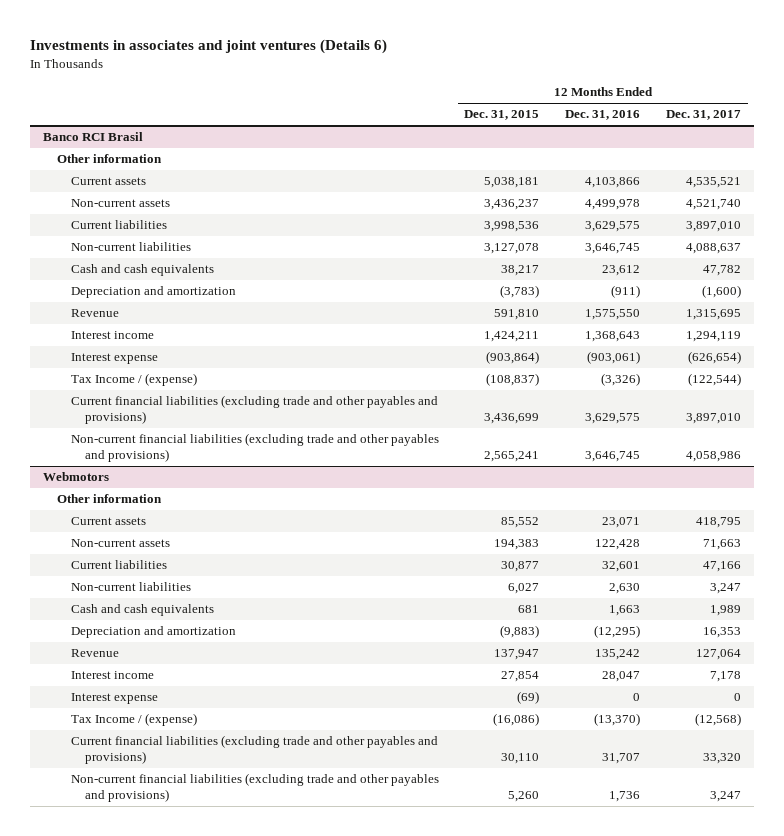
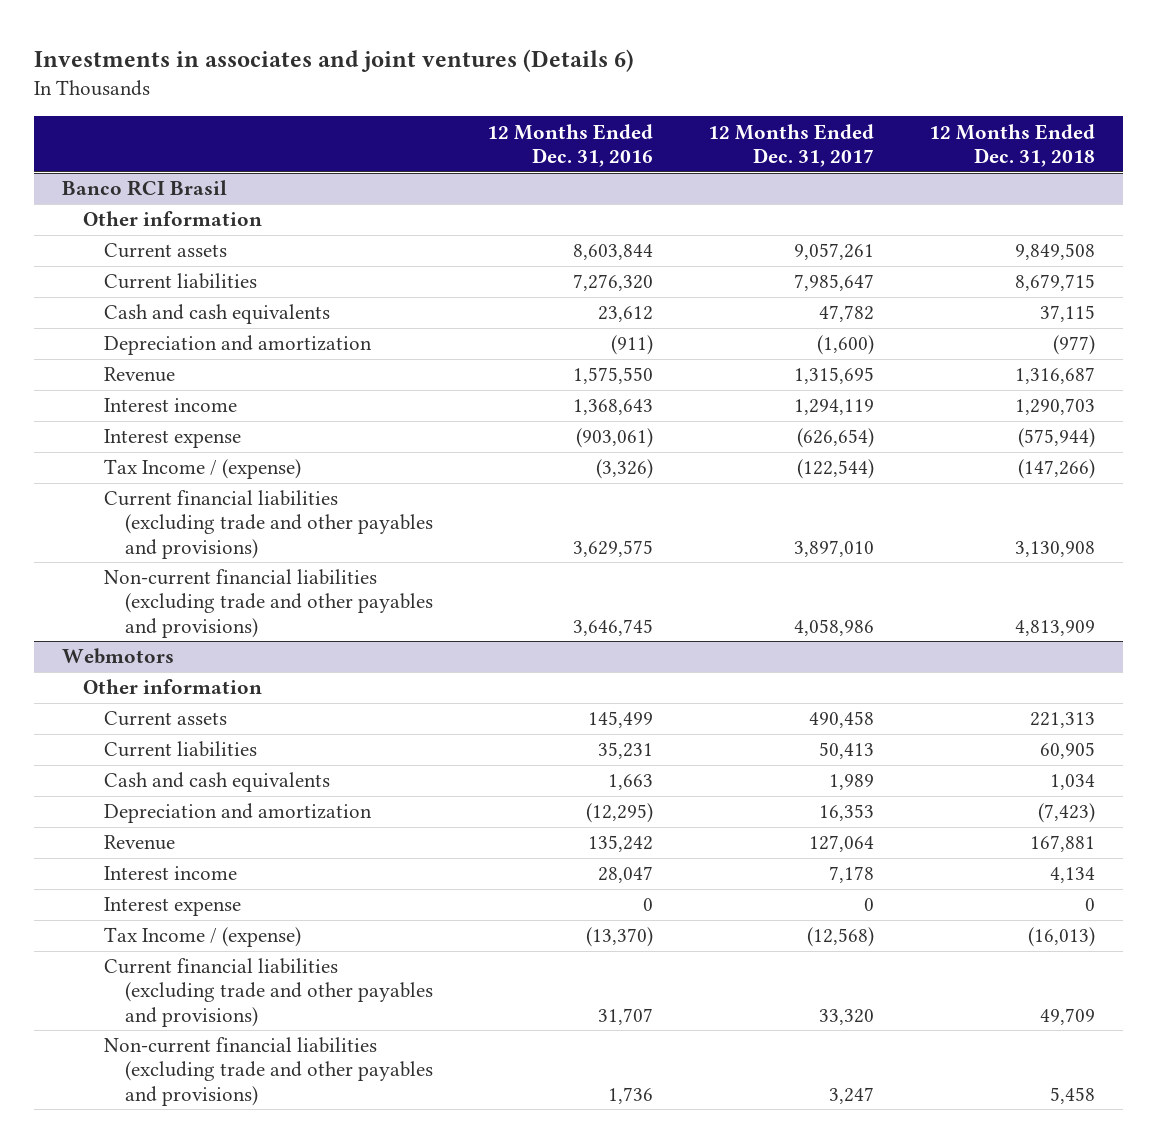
[464,110,540,121] Dec. 31, 2015 -> none
none -> [929,123,1096,167] 12 Months Ended Dec. 31, 2018
[70,199,170,208] Non-current assets -> none
[70,242,191,252] Non-current liabilities -> none
[585,177,641,189] 4,103,866 -> [573,244,654,261] 8,603,844
[686,177,742,189] 4,535,521 -> [794,243,875,261] 9,057,261
[585,221,641,233] 3,629,575 -> [573,274,654,292] 7,276,320
[686,221,742,233] 3,897,010 -> [794,274,875,292] 7,985,647
[70,539,170,548] Non-current assets -> none
[70,582,191,592] Non-current liabilities -> none
[602,517,641,529] 23,071 -> [588,711,654,729] 145,499
[696,517,742,529] 418,795 -> [809,711,875,729] 490,458
[602,561,641,573] 32,601 -> [598,742,654,760] 35,231
[703,561,742,573] 47,166 -> [819,742,875,760] 50,413

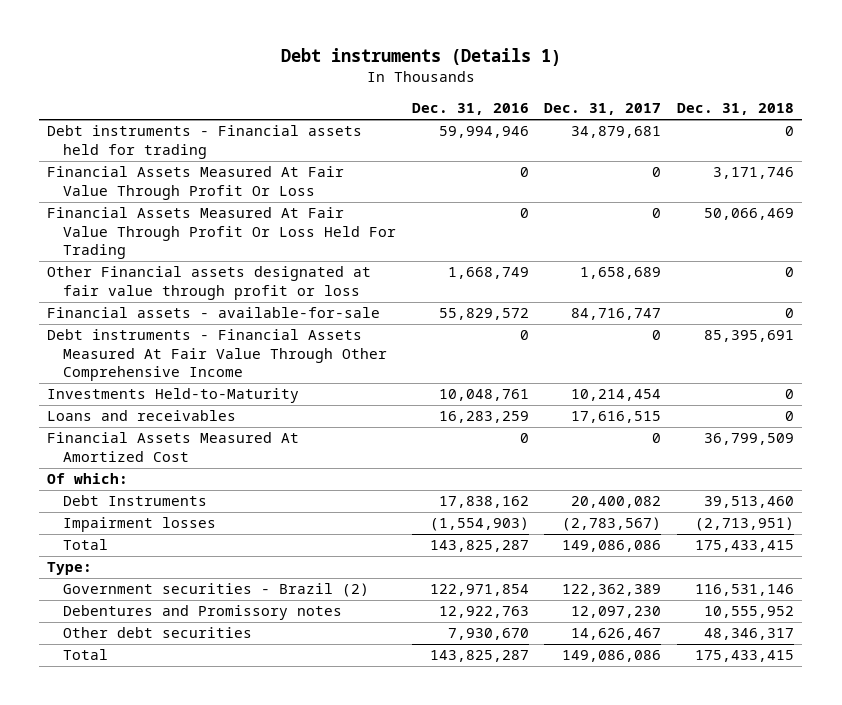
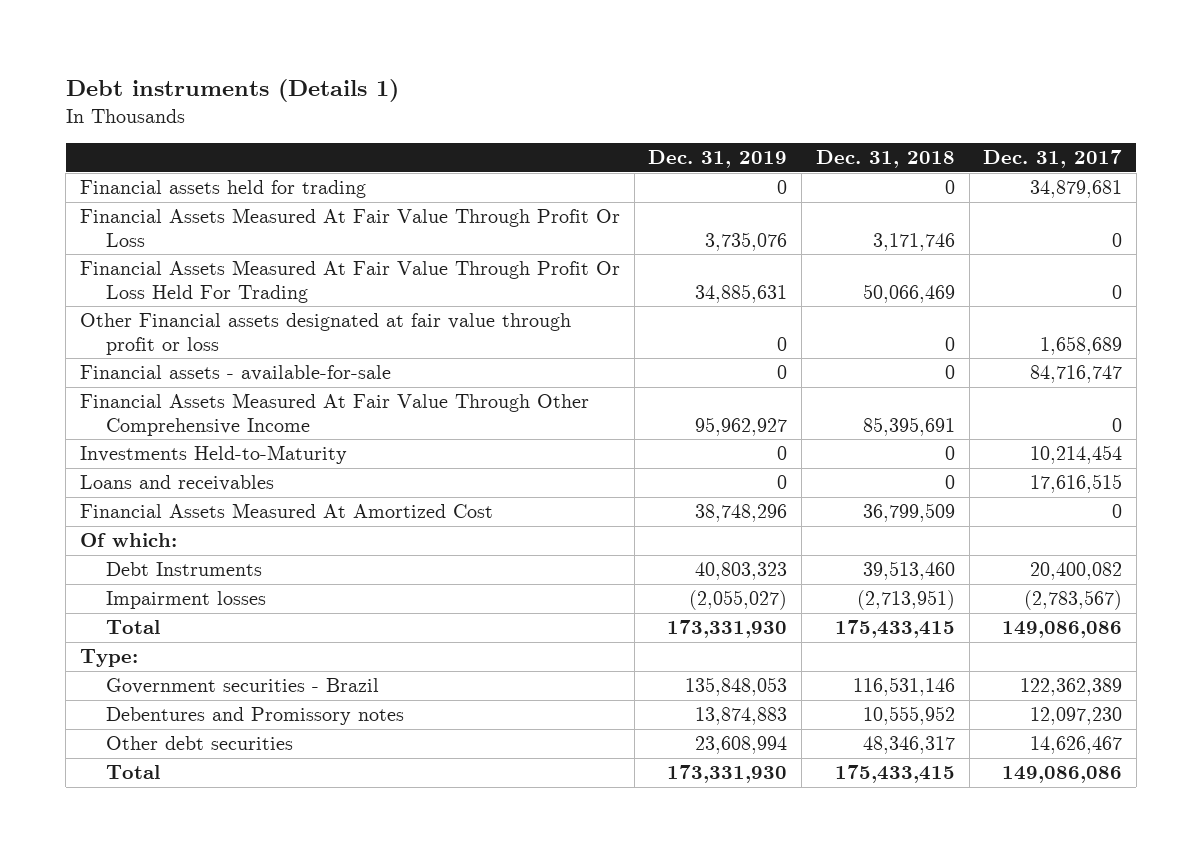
[411,103,529,116] Dec. 31, 2016 -> none
none -> [648,150,788,169] Dec. 31, 2019
[47,125,363,159] Debt instruments - Financial assets held for trading -> [79,180,366,199] Financial assets held for trading
[47,329,387,382] Debt instruments - Financial Assets Measured At Fair Value Through Other Comprehensive Income -> [79,393,589,436] Financial Assets Measured At Fair Value Through Other Comprehensive Income
[62,583,369,598] Government securities - Brazil (2) -> [105,678,379,695] Government securities - Brazil

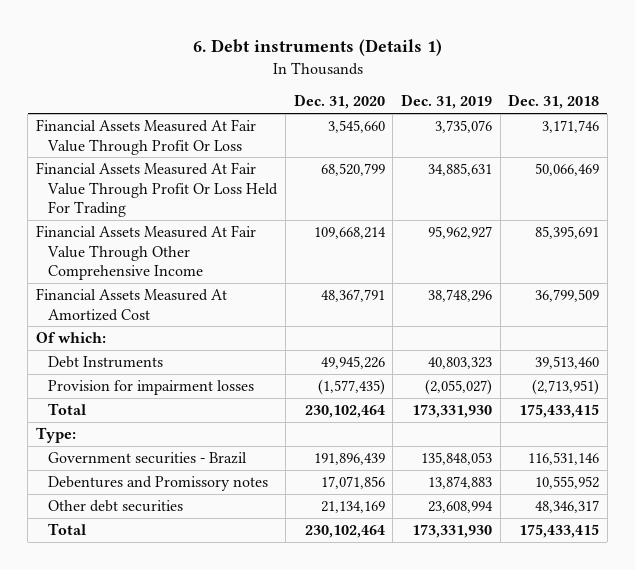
[65,79,399,103] Debt instruments (Details 1) -> [192,39,442,57] 6. Debt instruments (Details 1)
[983,150,1123,169] Dec. 31, 2017 -> none
none -> [293,94,385,110] Dec. 31, 2020
[79,180,366,199] Financial assets held for trading -> none
[79,313,571,355] Other Financial assets designated at fair value through profit or loss -> none
[79,365,391,382] Financial assets - available-for-sale -> none
[79,445,347,465] Investments Held-to-Maturity -> none
[79,475,274,492] Loans and receivables -> none
[105,591,266,610] Impairment losses -> [48,379,255,395] Provision for impairment losses

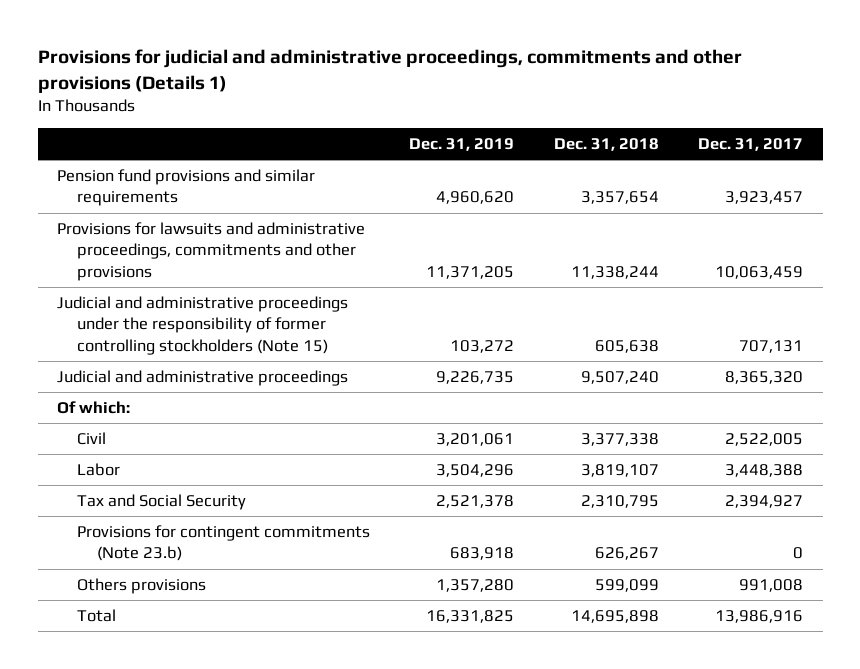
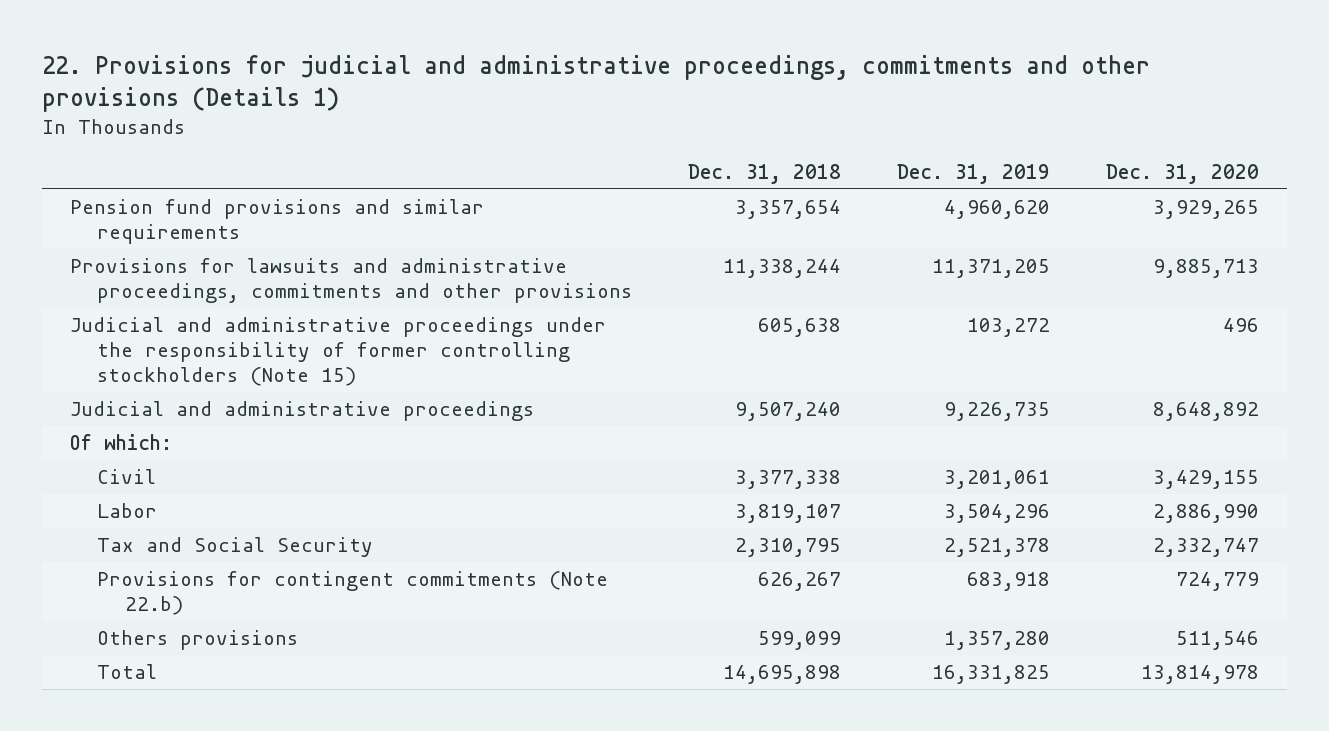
[37,49,742,94] Provisions for judicial and administrative proceedings, commitments and other provisions (Details 1) -> [42,55,1151,113] 22. Provisions for judicial and administrative proceedings, commitments and other provisions (Details 1)
[698,138,804,152] Dec. 31, 2017 -> none
none -> [1106,163,1260,184] Dec. 31, 2020
[77,525,371,562] Provisions for contingent commitments (Note 23.b) -> [97,570,609,615] Provisions for contingent commitments (Note 22.b)

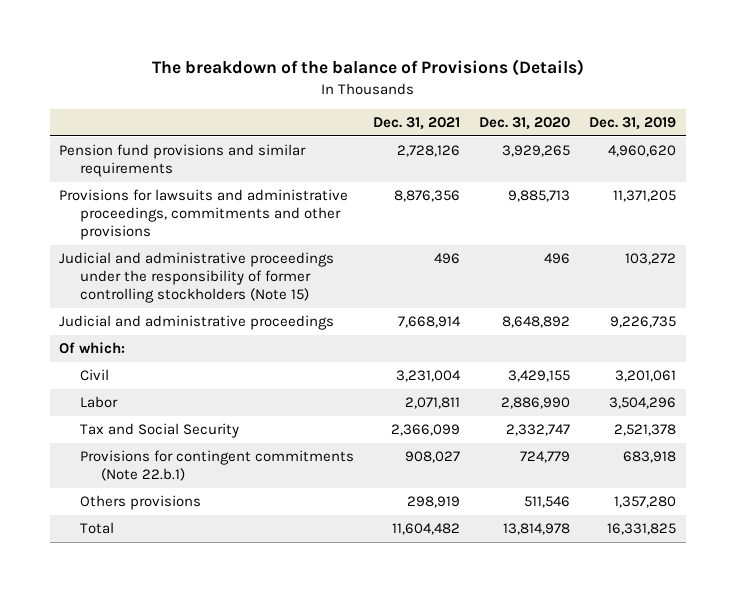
[42,55,1151,113] 22. Provisions for judicial and administrative proceedings, commitments and other provisions (Details 1) -> [151,59,584,77] The breakdown of the balance of Provisions (Details)
[688,163,842,184] Dec. 31, 2018 -> none
none -> [373,117,461,131] Dec. 31, 2021
[97,570,609,615] Provisions for contingent commitments (Note 22.b) -> [80,450,355,482] Provisions for contingent commitments (Note 22.b.1)

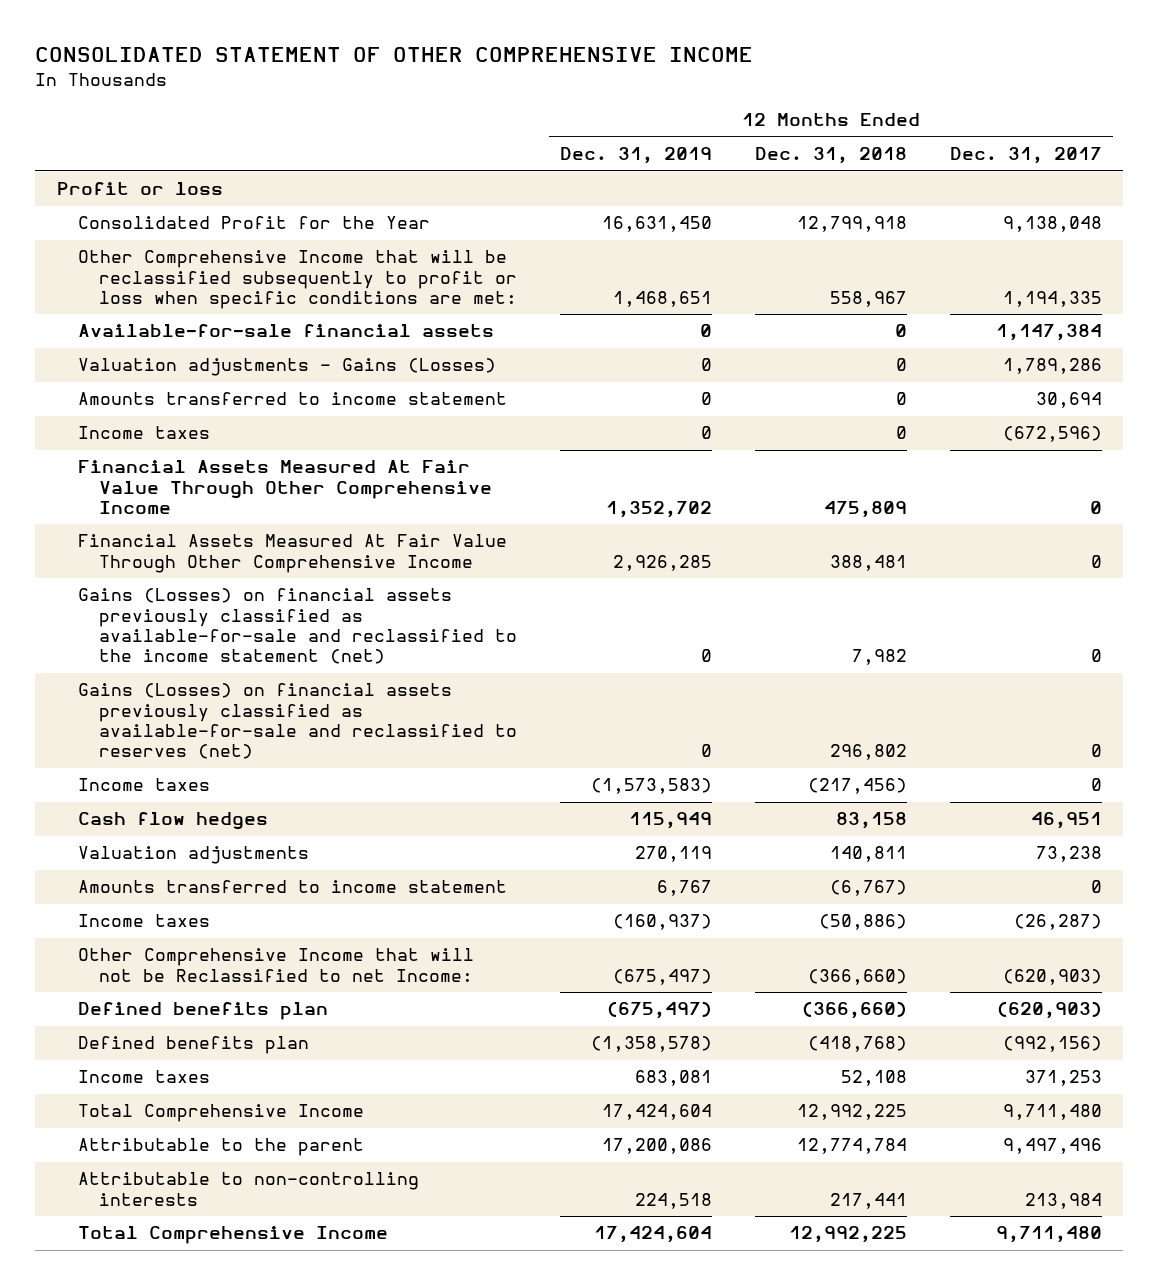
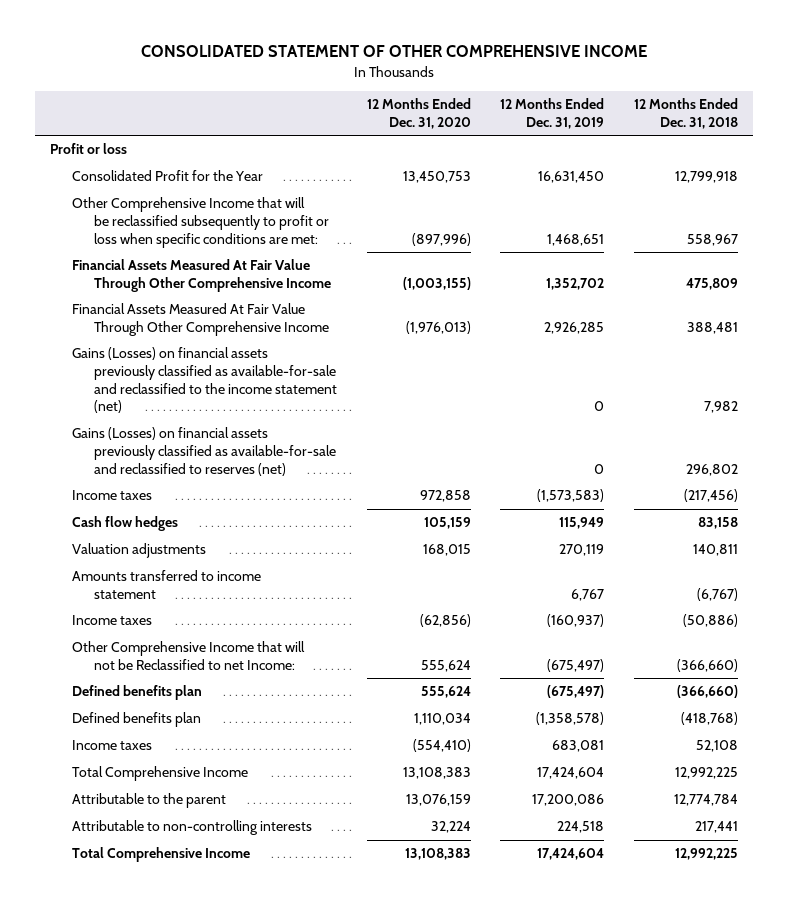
[949,147,1102,165] Dec. 31, 2017 -> none
none -> [366,98,471,129] 12 Months Ended Dec. 31, 2020
[77,324,494,338] Available-for-sale financial assets -> none
[77,358,496,377] Valuation adjustments - Gains (Losses) -> none
[77,392,507,406] Amounts transferred to income statement -> none
[77,426,210,440] Income taxes -> none

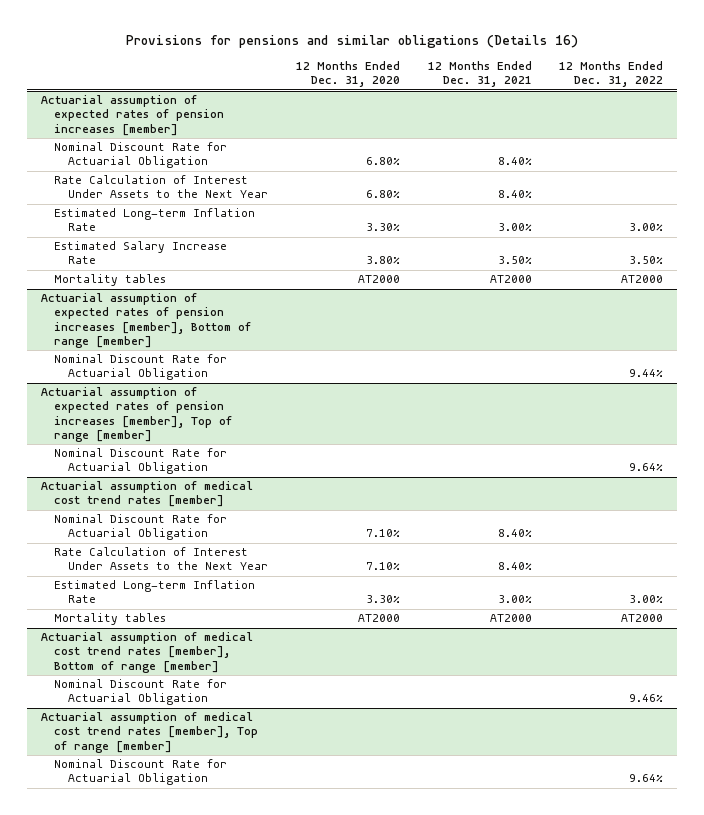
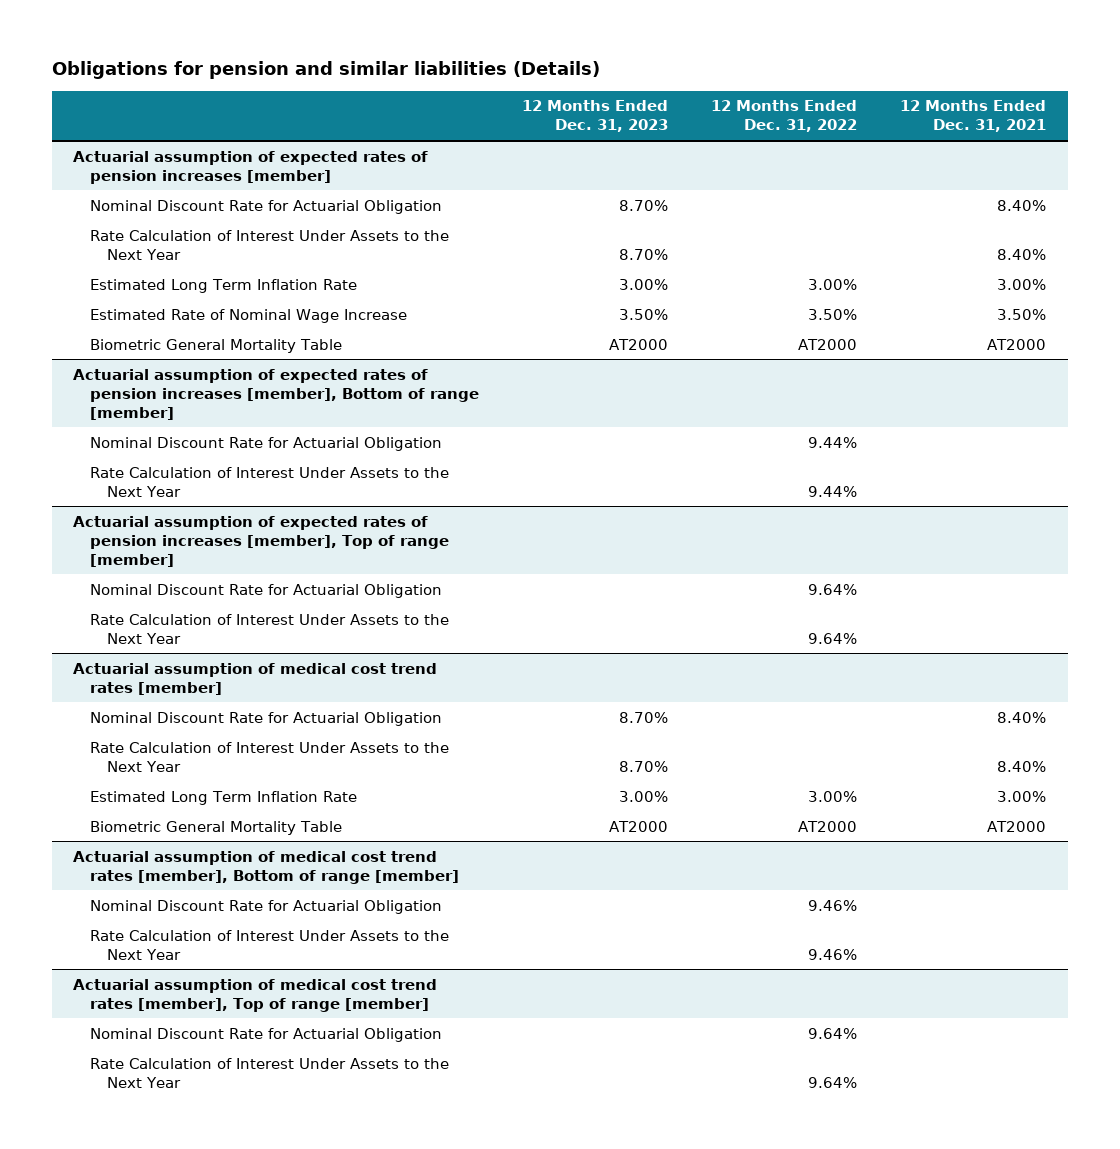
[126,35,579,49] Provisions for pensions and similar obligations (Details 16) -> [51,61,600,80] Obligations for pension and similar liabilities (Details)
[295,61,400,88] 12 Months Ended Dec. 31, 2020 -> none
none -> [522,100,669,133] 12 Months Ended Dec. 31, 2023
[54,208,256,232] Estimated Long-term Inflation Rate -> [90,278,358,293] Estimated Long Term Inflation Rate
[54,241,228,265] Estimated Salary Increase Rate -> [90,308,408,323] Estimated Rate of Nominal Wage Increase
[54,274,167,287] Mortality tables -> [90,338,343,353] Biometric General Mortality Table
none -> [90,466,450,497] Rate Calculation of Interest Under Assets to the Next Year
none -> [90,613,450,644] Rate Calculation of Interest Under Assets to the Next Year
[54,580,256,604] Estimated Long-term Inflation Rate -> [90,790,358,805] Estimated Long Term Inflation Rate
[54,613,167,626] Mortality tables -> [90,820,343,835] Biometric General Mortality Table
none -> [90,929,450,960] Rate Calculation of Interest Under Assets to the Next Year
none -> [90,1057,450,1088] Rate Calculation of Interest Under Assets to the Next Year

